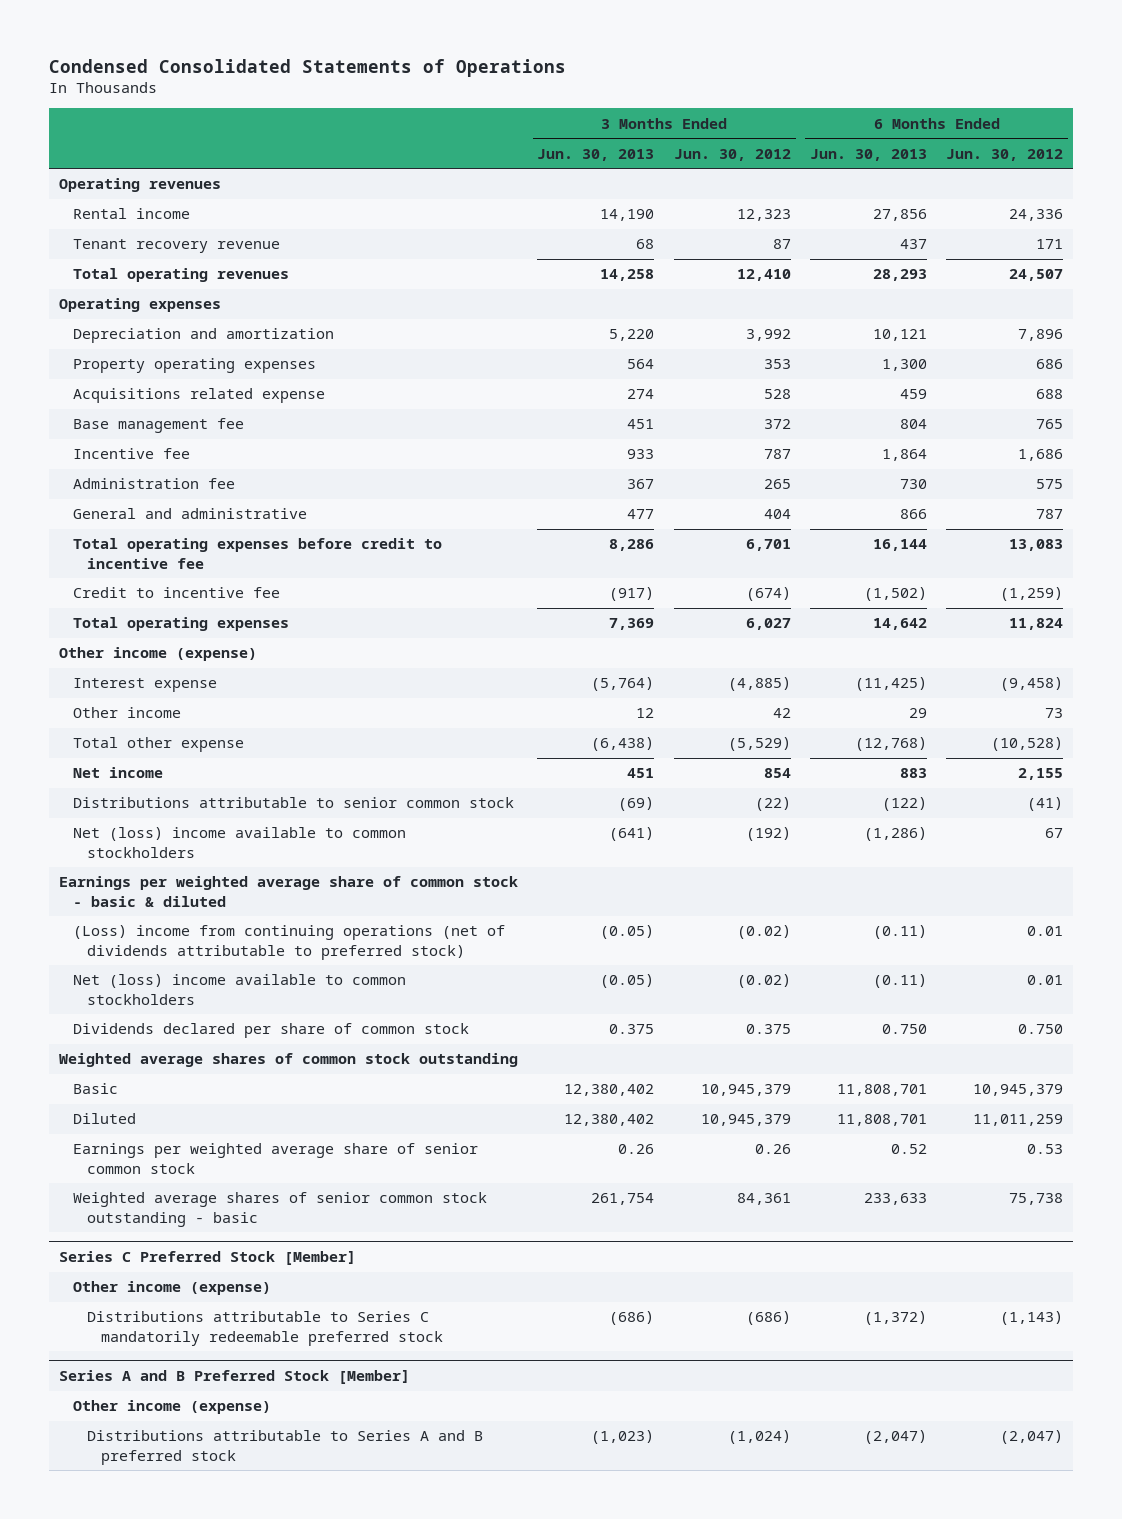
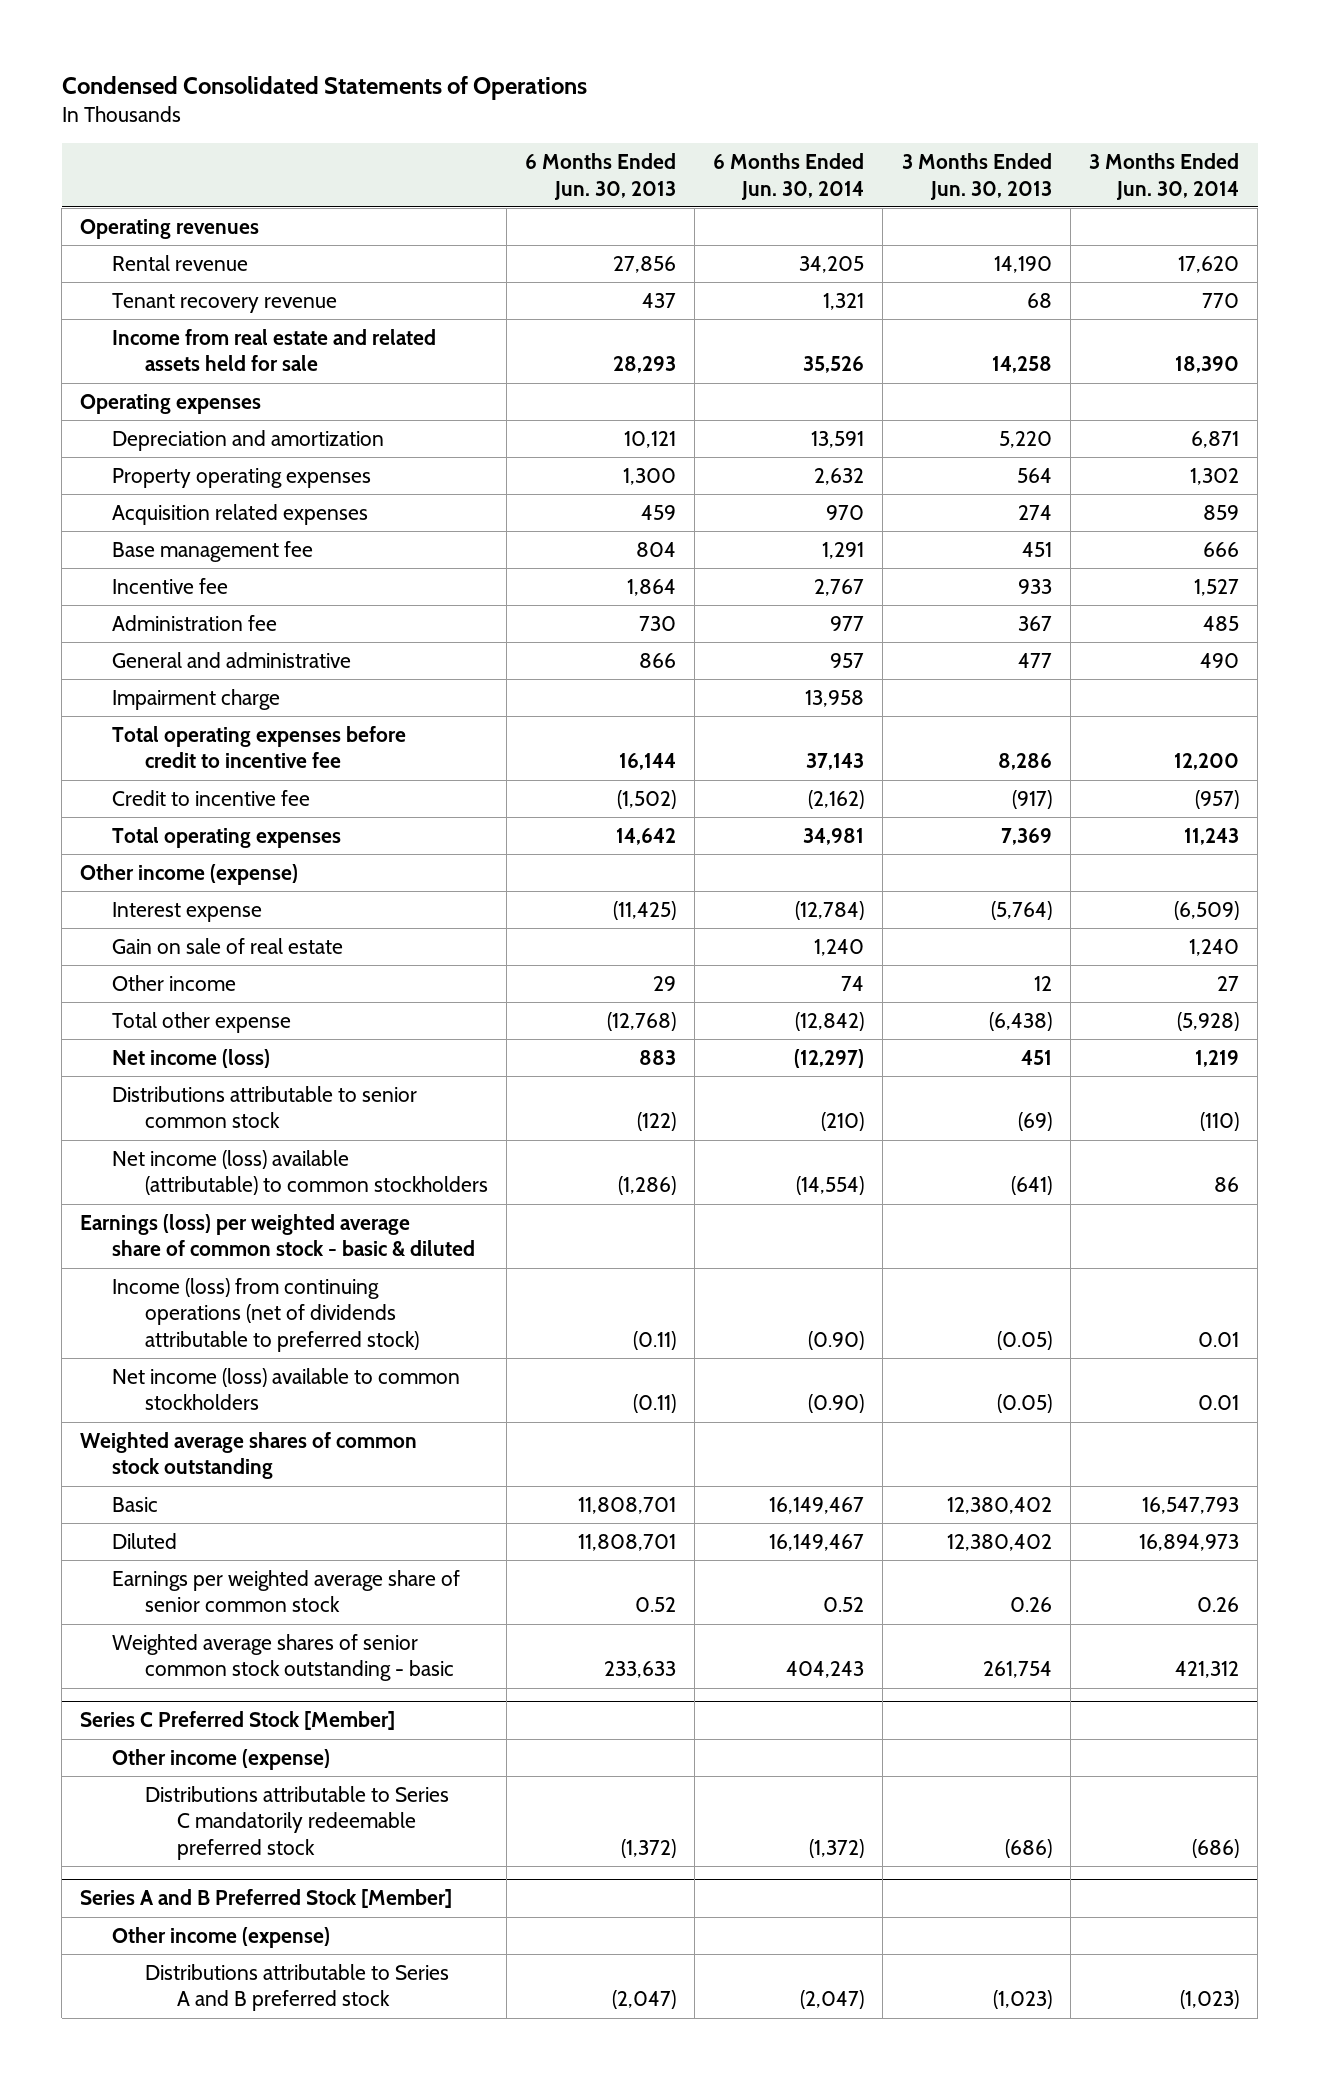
[673,148,791,161] Jun. 30, 2012 -> none
[946,148,1064,161] Jun. 30, 2012 -> none
none -> [713,153,865,200] 6 Months Ended Jun. 30, 2014
none -> [1088,153,1239,200] 3 Months Ended Jun. 30, 2014
[73,208,191,220] Rental income -> [112,255,249,272] Rental revenue
[73,268,290,283] Total operating revenues -> [112,329,437,372] Income from real estate and related assets held for sale
[73,388,326,404] Acquisitions related expense -> [112,504,369,526] Acquisition related expenses
none -> [112,689,281,711] Impairment charge
none -> [112,938,344,955] Gain on sale of real estate
[73,767,164,779] Net income -> [112,1049,271,1069] Net income (loss)
[73,1023,470,1039] Dividends declared per share of common stock -> none
[73,827,407,858] Net (loss) income available to common stockholders -> [112,1150,488,1196] Net income (loss) available (attributable) to common stockholders
[59,876,519,907] Earnings per weighted average share of common stock - basic & diluted -> [80,1214,476,1257] Earnings (loss) per weighted average share of common stock - basic & diluted
[73,925,506,960] (Loss) income from continuing operations (net of dividends attributable to preferred stock) -> [112,1278,419,1352] Income (loss) from continuing operations (net of dividends attributable to preferred stock)
[73,974,407,1005] Net (loss) income available to common stockholders -> [112,1368,461,1411] Net income (loss) available to common stockholders

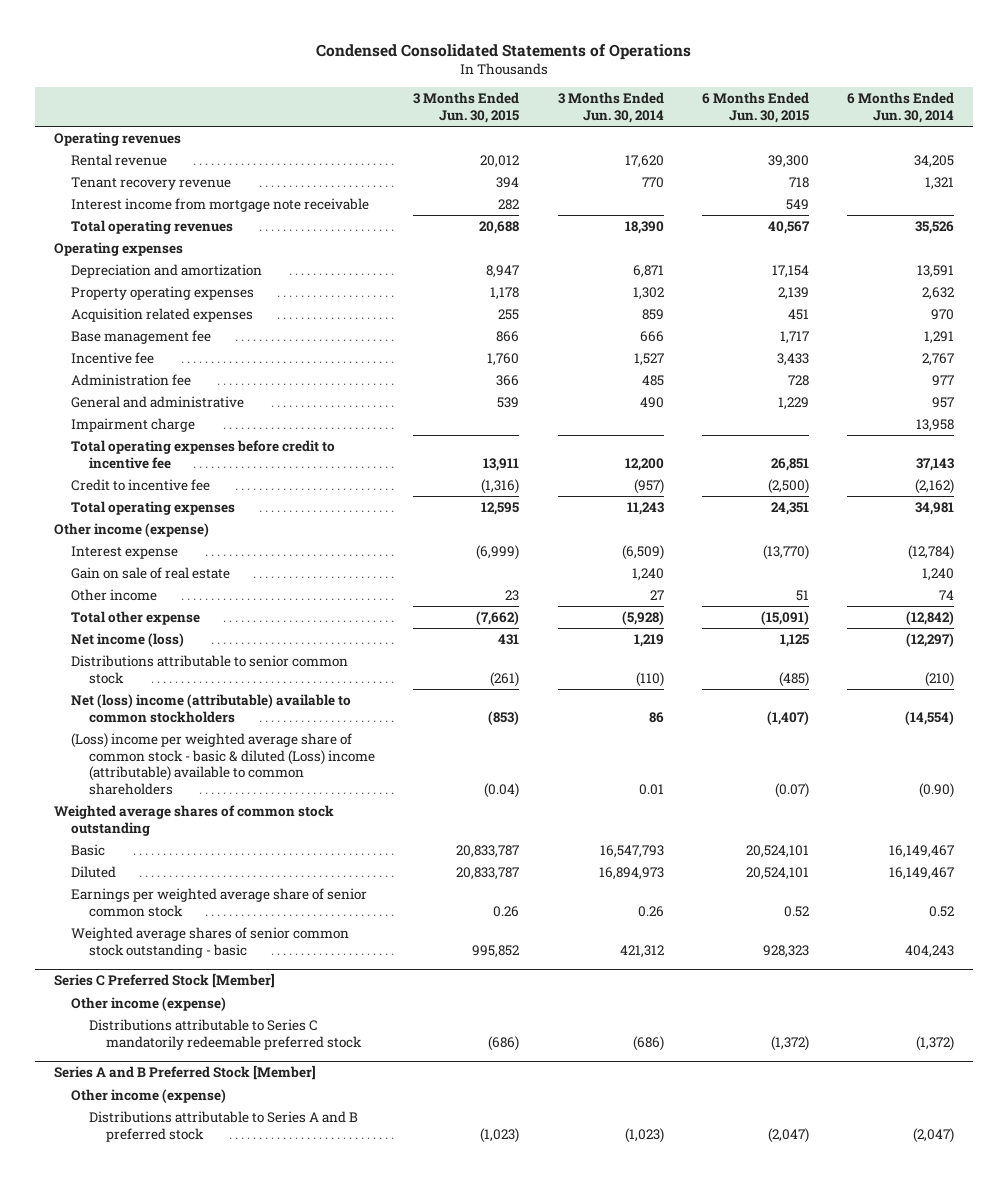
[524,153,676,200] 6 Months Ended Jun. 30, 2013 -> none
[901,153,1052,200] 3 Months Ended Jun. 30, 2013 -> none
none -> [413,92,520,123] 3 Months Ended Jun. 30, 2015
none -> [701,92,809,123] 6 Months Ended Jun. 30, 2015
none -> [71,198,370,213] Interest income from mortgage note receivable
[112,329,437,372] Income from real estate and related assets held for sale -> [71,220,234,235] Total operating revenues
[80,1214,476,1257] Earnings (loss) per weighted average share of common stock - basic & diluted -> none
[112,1278,419,1352] Income (loss) from continuing operations (net of dividends attributable to preferred stock) -> none
[112,1150,488,1196] Net income (loss) available (attributable) to common stockholders -> [71,694,352,723] Net (loss) income (attributable) available to common stockholders
[112,1368,461,1411] Net income (loss) available to common stockholders -> [71,733,375,795] (Loss) income per weighted average share of common stock - basic & diluted (Loss) income (attributable) available to common shareholders

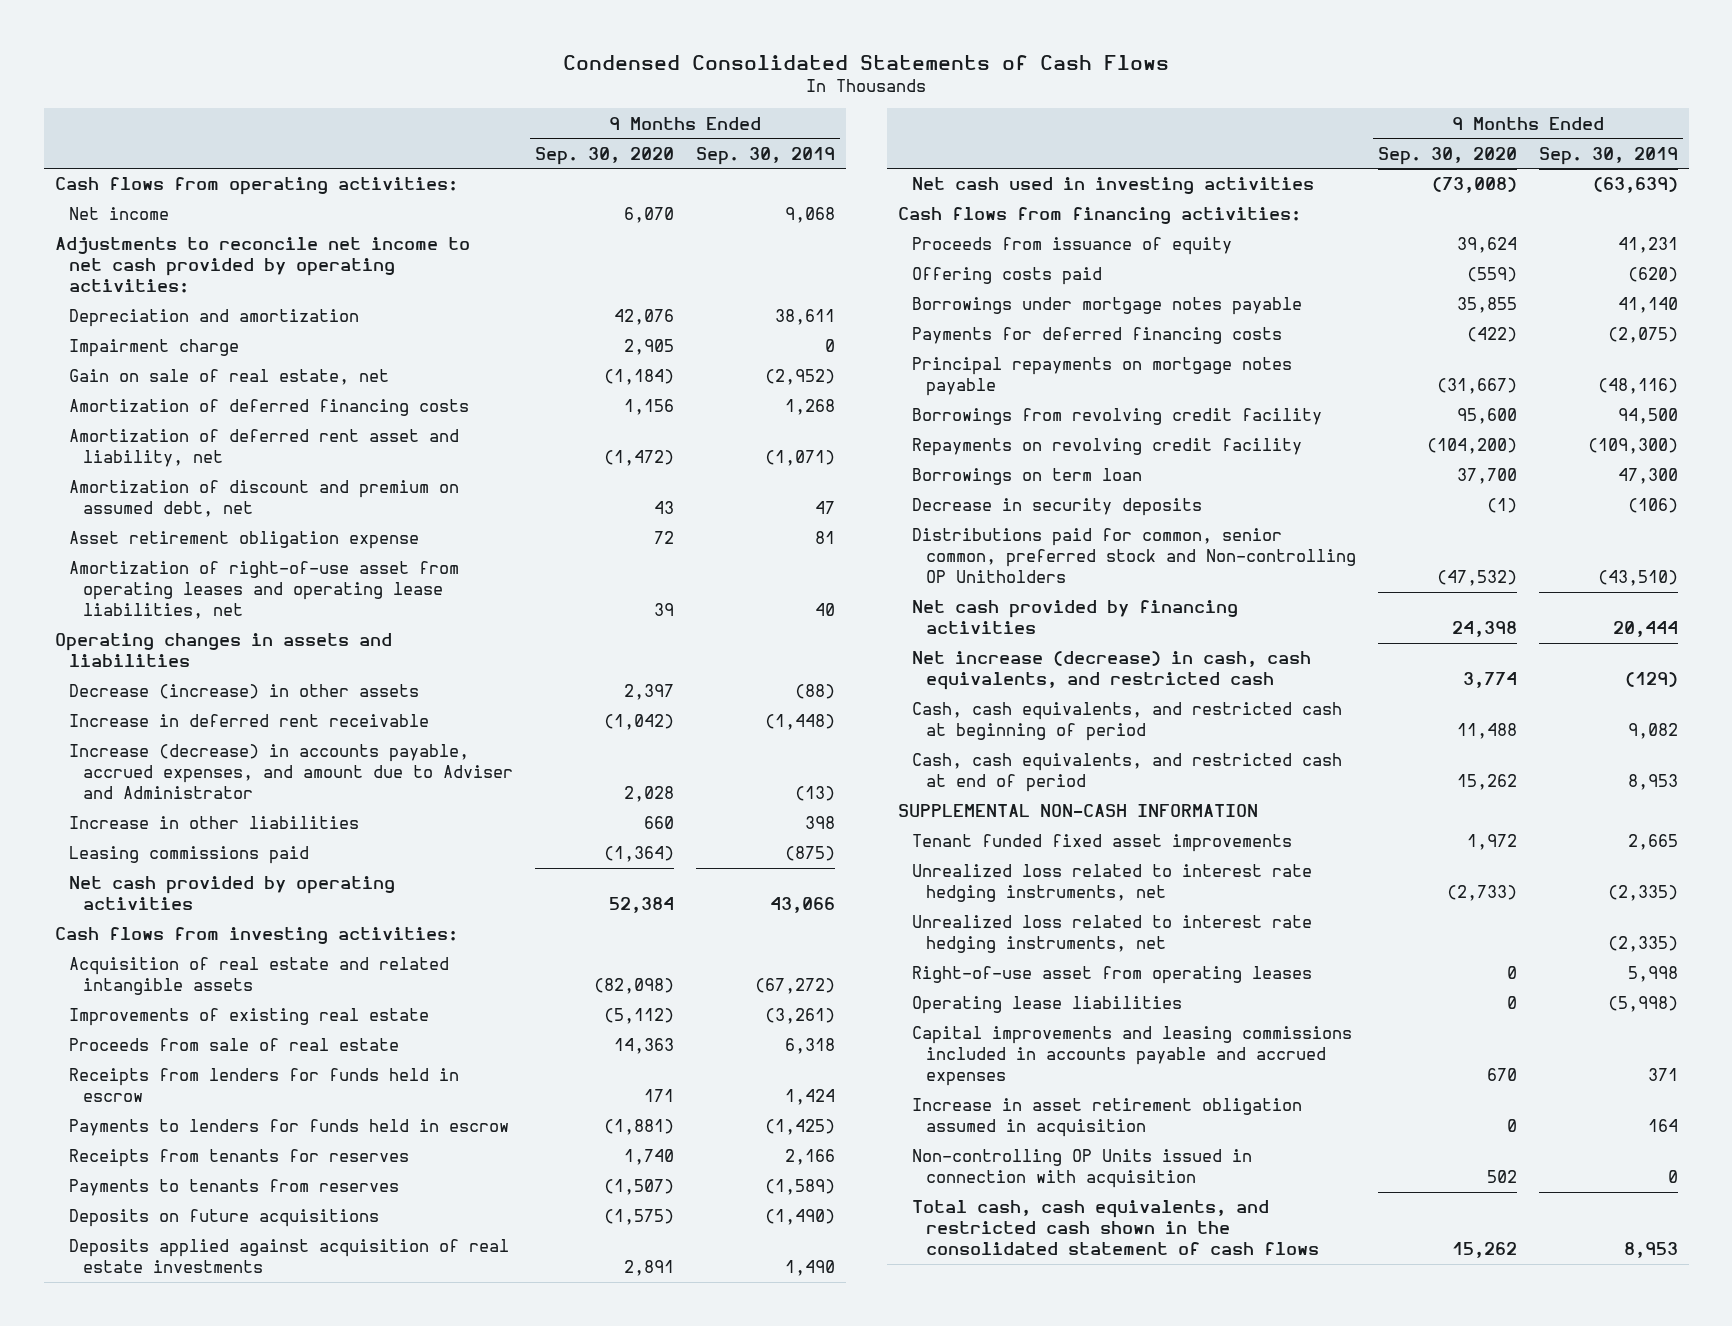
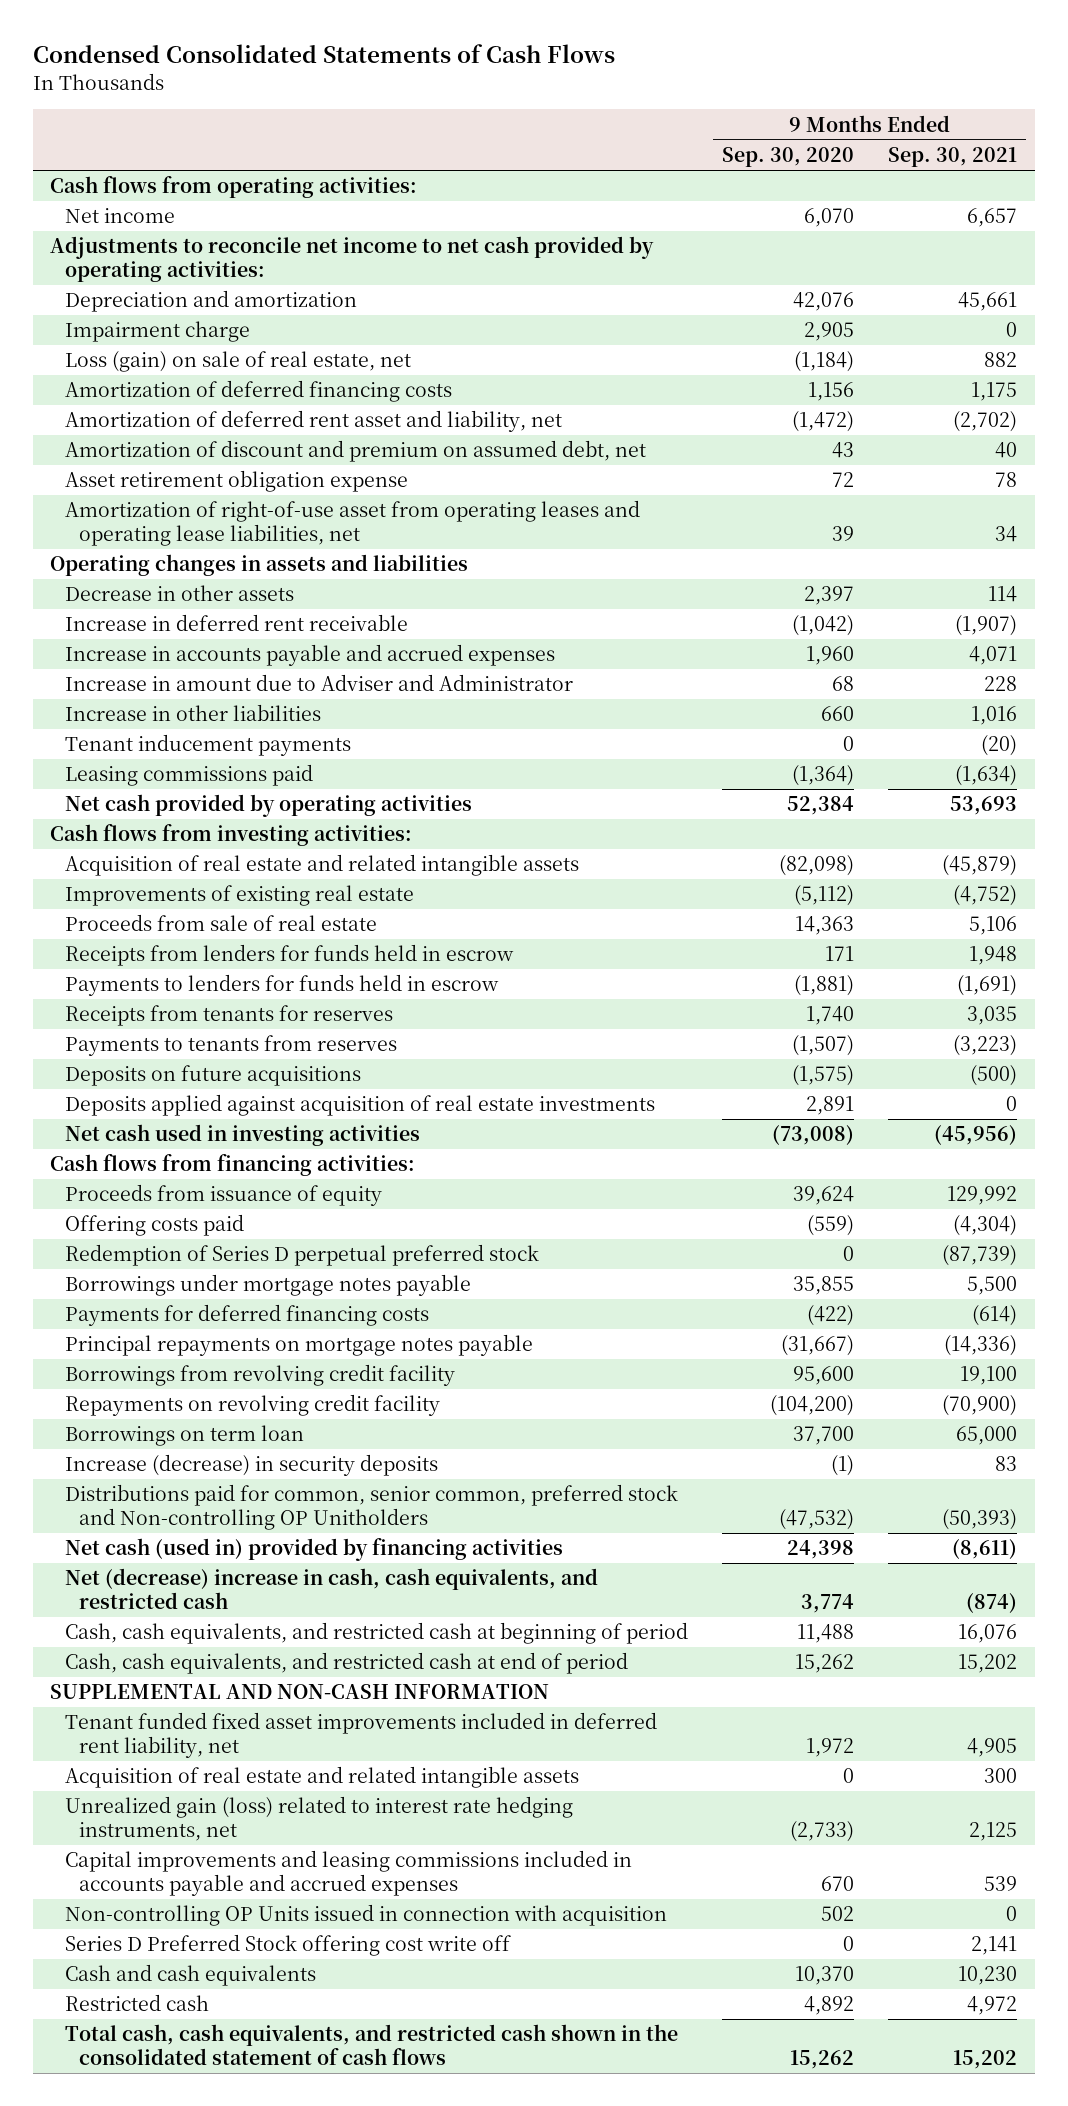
[695,146,835,165] Sep. 30, 2019 -> none
none -> [888,147,1018,168] Sep. 30, 2021
[69,369,390,386] Gain on sale of real estate, net -> [64,351,411,373] Loss (gain) on sale of real estate, net
[69,684,420,700] Decrease (increase) in other assets -> [64,585,294,602] Decrease in other assets
[69,744,514,799] Increase (decrease) in accounts payable, accrued expenses, and amount due to Adviser and Administrator -> [64,644,555,667] Increase in accounts payable and accrued expenses
[624,785,675,802] 2,028 -> [806,646,855,666] 1,960
none -> [64,674,573,692] Increase in amount due to Adviser and Administrator
none -> [64,734,351,757] Tenant inducement payments
none -> [64,1244,539,1267] Redemption of Series D perpetual preferred stock
[912,498,1203,517] Decrease in security deposits -> [64,1454,438,1477] Increase (decrease) in security deposits
[912,600,1239,635] Net cash provided by financing activities -> [64,1538,563,1562] Net cash (used in) provided by financing activities
[912,651,1312,691] Net increase (decrease) in cash, cash equivalents, and restricted cash -> [64,1568,598,1609] Net (decrease) increase in cash, cash equivalents, and restricted cash
[912,915,1313,954] Unrealized loss related to interest rate hedging instruments, net -> none
[912,966,1313,985] Right-of-use asset from operating leases -> none
[912,996,1183,1015] Operating lease liabilities -> none
[897,804,1258,818] SUPPLEMENTAL NON-CASH INFORMATION -> [50,1684,550,1700] SUPPLEMENTAL AND NON-CASH INFORMATION
[912,834,1293,853] Tenant funded fixed asset improvements -> [64,1712,657,1758] Tenant funded fixed asset improvements included in deferred rent liability, net
none -> [64,1766,579,1789] Acquisition of real estate and related intangible assets
[912,864,1313,903] Unrealized loss related to interest rate hedging instruments, net -> [64,1796,573,1841] Unrealized gain (loss) related to interest rate hedging instruments, net
[912,1098,1303,1138] Increase in asset retirement obligation assumed in acquisition -> none
none -> [64,1934,511,1957] Series D Preferred Stock offering cost write off
none -> [64,1964,316,1987] Cash and cash equivalents
none -> [64,1994,209,2012] Restricted cash

